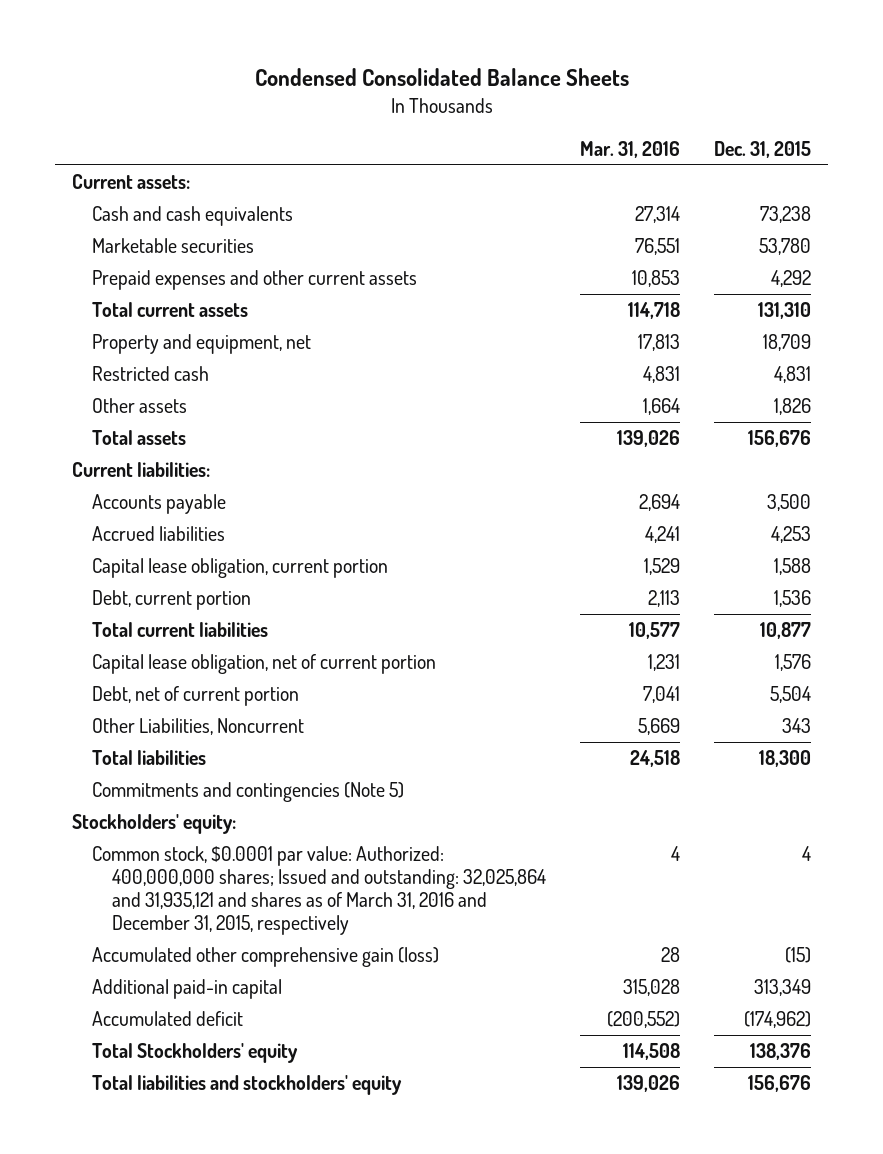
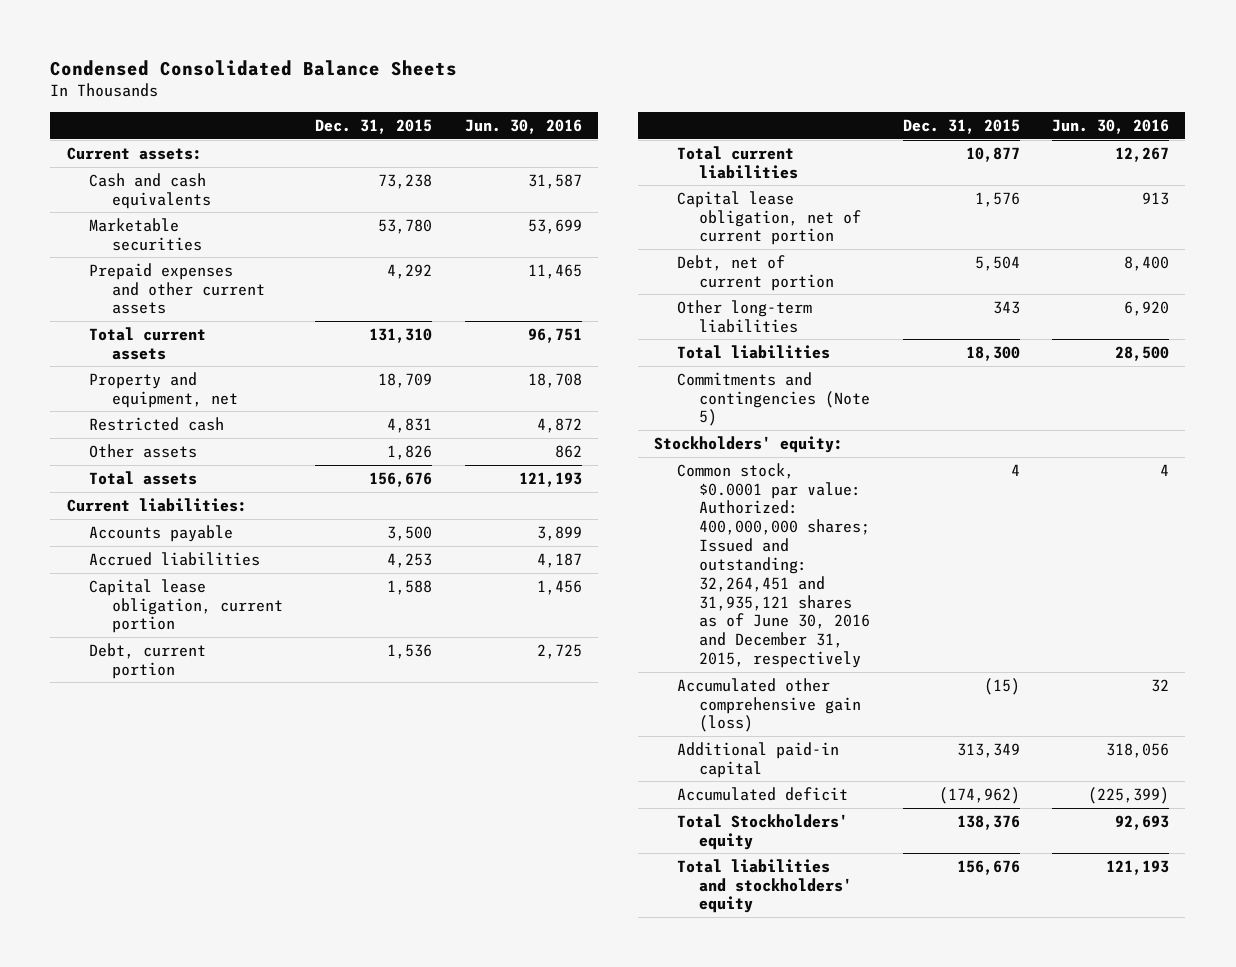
[580,140,681,158] Mar. 31, 2016 -> none
none -> [464,119,582,135] Jun. 30, 2016
[92,718,305,736] Other Liabilities, Noncurrent -> [676,299,812,333] Other long-term liabilities
[92,846,547,935] Common stock, $0.0001 par value: Authorized: 400,000,000 shares; Issued and outstanding: 32,025,864 and 31,935,121 and shares as of March 31, 2016 and December 31, 2015, respectively -> [676,462,870,669] Common stock, $0.0001 par value: Authorized: 400,000,000 shares; Issued and outstanding: 32,264,451 and 31,935,121 shares as of June 30, 2016 and December 31, 2015, respectively

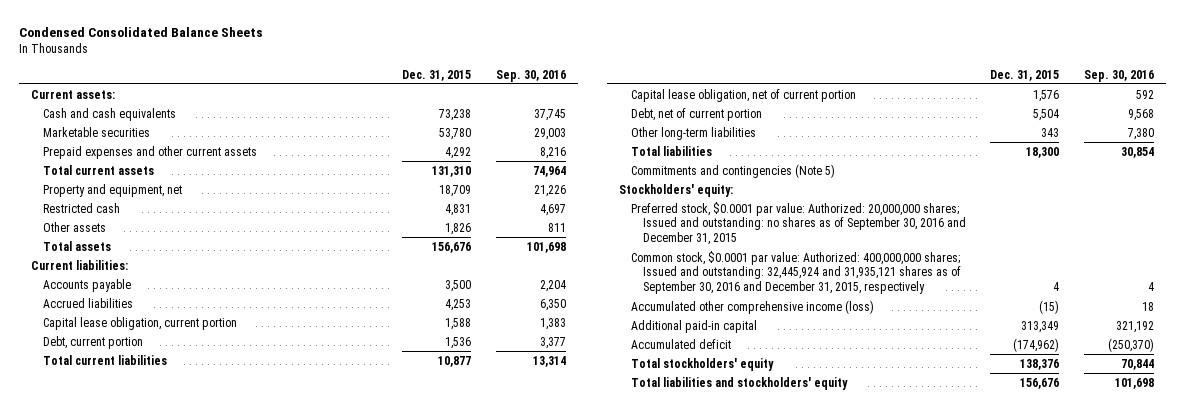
[464,119,582,135] Jun. 30, 2016 -> none
none -> [495,69,566,82] Sep. 30, 2016
none -> [631,201,966,246] Preferred stock, $0.0001 par value: Authorized: 20,000,000 shares; Issued and outstanding: no shares as of September 30, 2016 and December 31, 2015
[676,462,870,669] Common stock, $0.0001 par value: Authorized: 400,000,000 shares; Issued and outstanding: 32,264,451 and 31,935,121 shares as of June 30, 2016 and December 31, 2015, respectively -> [631,250,961,295] Common stock, $0.0001 par value: Authorized: 400,000,000 shares; Issued and outstanding: 32,445,924 and 31,935,121 shares as of September 30, 2016 and December 31, 2015, respectively
[676,677,861,733] Accumulated other comprehensive gain (loss) -> [631,299,875,314] Accumulated other comprehensive income (loss)
[676,813,848,850] Total Stockholders' equity -> [631,357,775,371] Total stockholders' equity

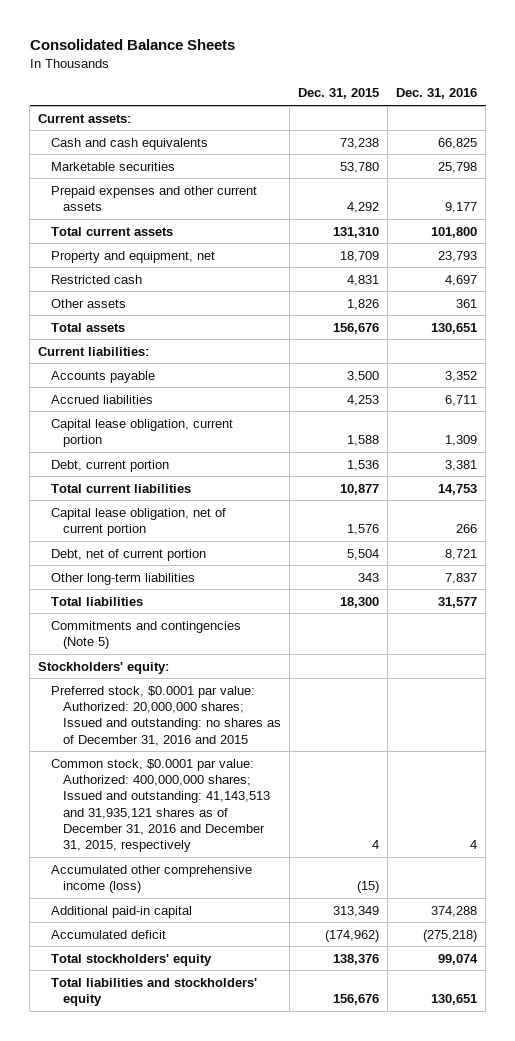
[18,27,263,38] Condensed Consolidated Balance Sheets -> [29,38,235,50] Consolidated Balance Sheets
[495,69,566,82] Sep. 30, 2016 -> none
none -> [396,88,478,100] Dec. 31, 2016
[631,201,966,246] Preferred stock, $0.0001 par value: Authorized: 20,000,000 shares; Issued and outstanding: no shares as of September 30, 2016 and December 31, 2015 -> [50,685,282,746] Preferred stock, $0.0001 par value: Authorized: 20,000,000 shares; Issued and outstanding: no shares as of December 31, 2016 and 2015
[631,250,961,295] Common stock, $0.0001 par value: Authorized: 400,000,000 shares; Issued and outstanding: 32,445,924 and 31,935,121 shares as of September 30, 2016 and December 31, 2015, respectively -> [50,758,271,853] Common stock, $0.0001 par value: Authorized: 400,000,000 shares; Issued and outstanding: 41,143,513 and 31,935,121 shares as of December 31, 2016 and December 31, 2015, respectively

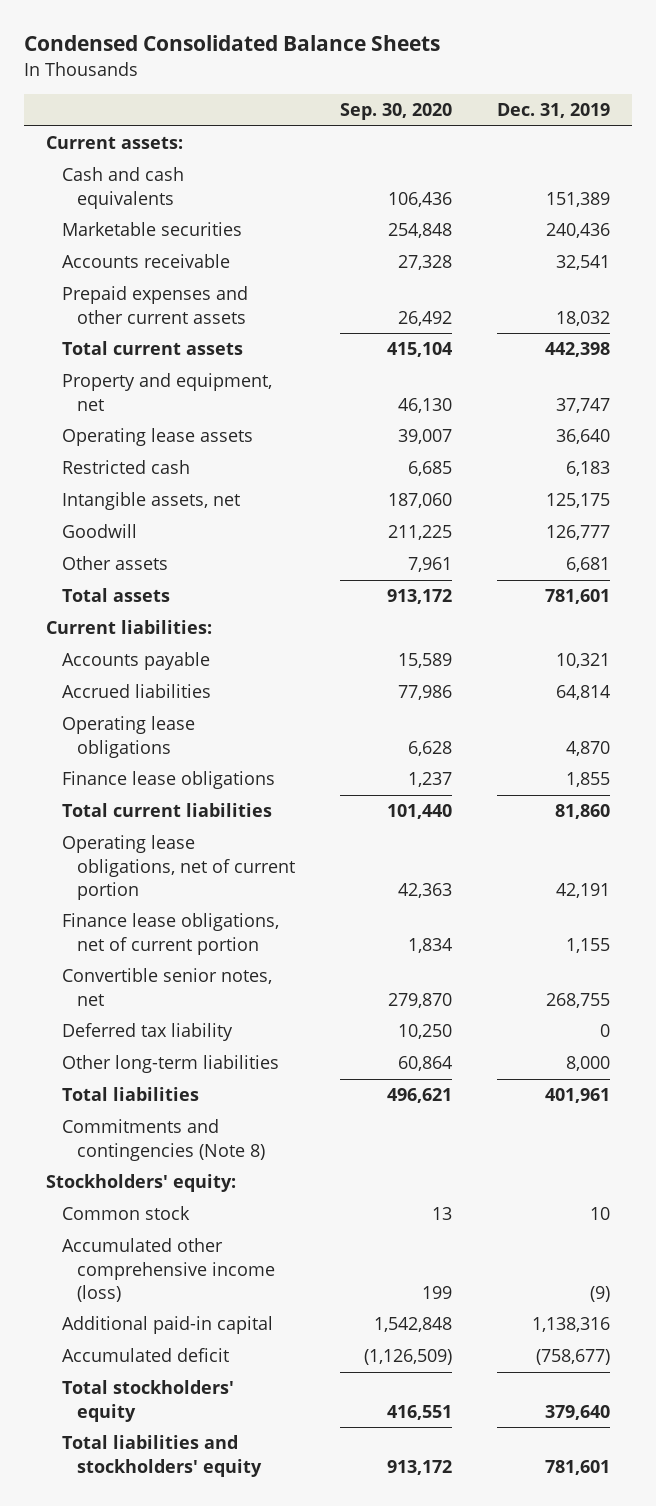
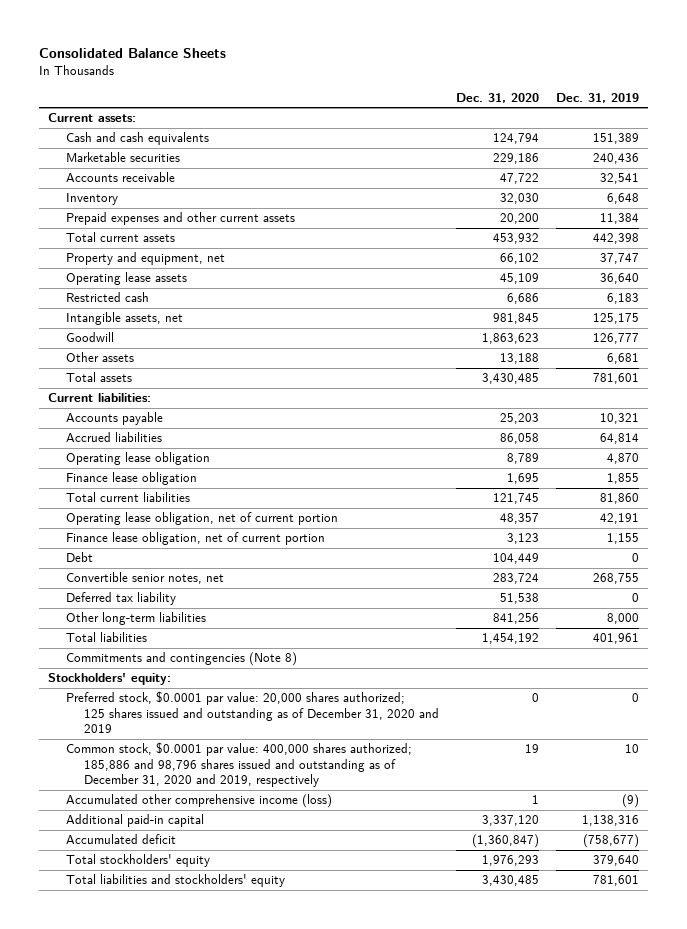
[23,35,440,52] Condensed Consolidated Balance Sheets -> [39,48,227,59] Consolidated Balance Sheets
[339,102,452,120] Sep. 30, 2020 -> none
none -> [456,92,540,103] Dec. 31, 2020
none -> [66,193,119,206] Inventory
[555,310,610,326] 18,032 -> [600,213,640,225] 11,384
[61,716,195,758] Operating lease obligations -> [66,452,211,466] Operating lease obligation
[61,771,275,790] Finance lease obligations -> [66,472,198,486] Finance lease obligation
[61,835,296,900] Operating lease obligations, net of current portion -> [66,512,339,526] Operating lease obligation, net of current portion
[61,913,279,955] Finance lease obligations, net of current portion -> [66,532,326,546] Finance lease obligation, net of current portion
none -> [66,552,94,563] Debt
none -> [66,691,440,733] Preferred stock, $0.0001 par value: 20,000 shares authorized; 125 shares issued and outstanding as of December 31, 2020 and 2019
[61,1206,190,1221] Common stock -> [66,742,413,787] Common stock, $0.0001 par value: 400,000 shares authorized; 185,886 and 98,796 shares issued and outstanding as of December 31, 2020 and 2019, respectively

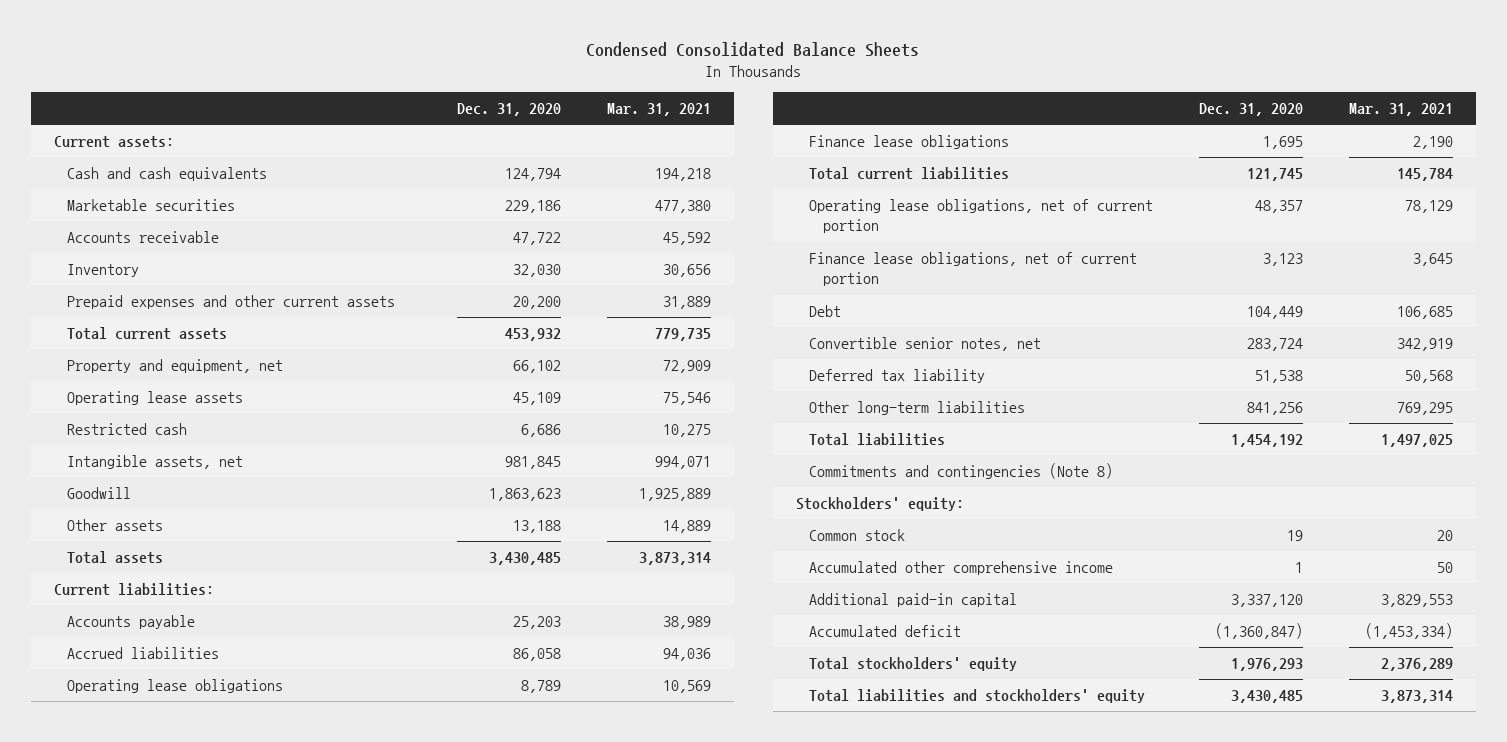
[39,48,227,59] Consolidated Balance Sheets -> [586,42,920,58] Condensed Consolidated Balance Sheets
[556,92,640,103] Dec. 31, 2019 -> none
none -> [606,103,711,117] Mar. 31, 2021
[66,452,211,466] Operating lease obligation -> [67,679,284,694] Operating lease obligations
[66,472,198,486] Finance lease obligation -> [809,135,1010,150] Finance lease obligations
[66,512,339,526] Operating lease obligation, net of current portion -> [809,199,1154,234] Operating lease obligations, net of current portion
[66,532,326,546] Finance lease obligation, net of current portion -> [809,252,1138,287] Finance lease obligations, net of current portion
[66,691,440,733] Preferred stock, $0.0001 par value: 20,000 shares authorized; 125 shares issued and outstanding as of December 31, 2020 and 2019 -> none
[66,742,413,787] Common stock, $0.0001 par value: 400,000 shares authorized; 185,886 and 98,796 shares issued and outstanding as of December 31, 2020 and 2019, respectively -> [809,529,906,542] Common stock
[66,794,333,809] Accumulated other comprehensive income (loss) -> [809,561,1114,576] Accumulated other comprehensive income

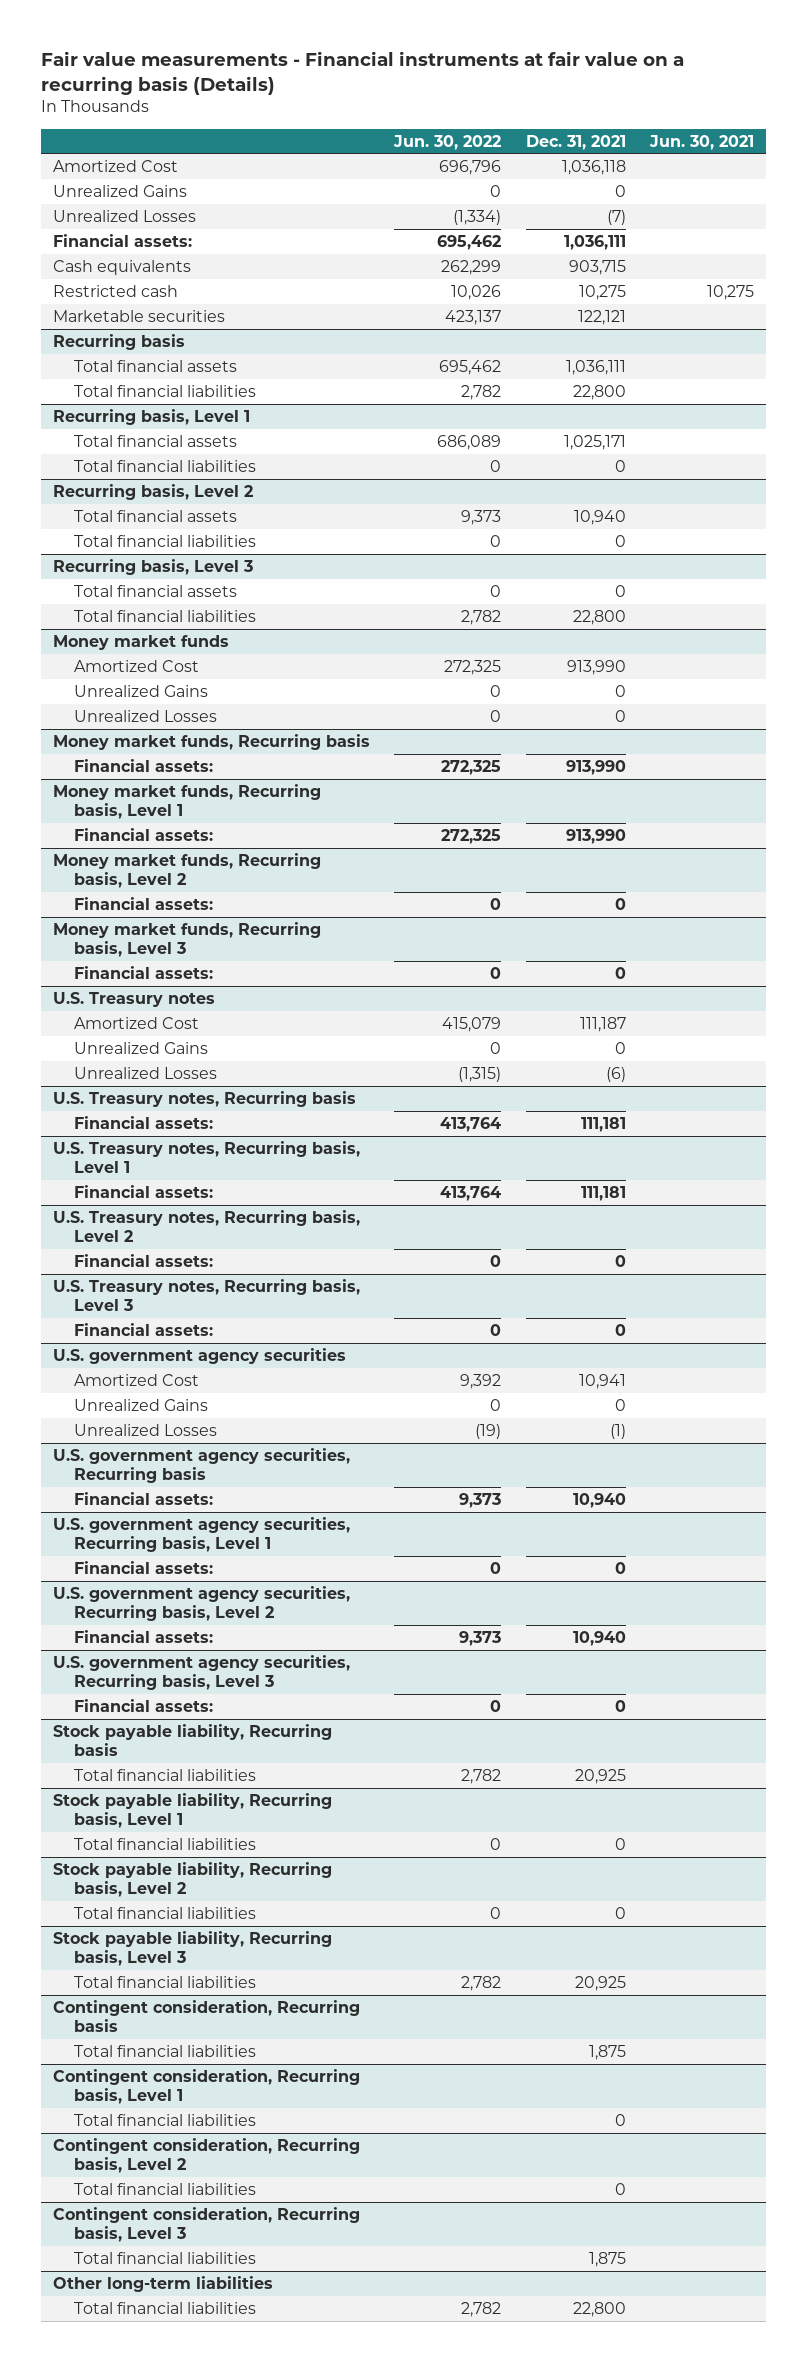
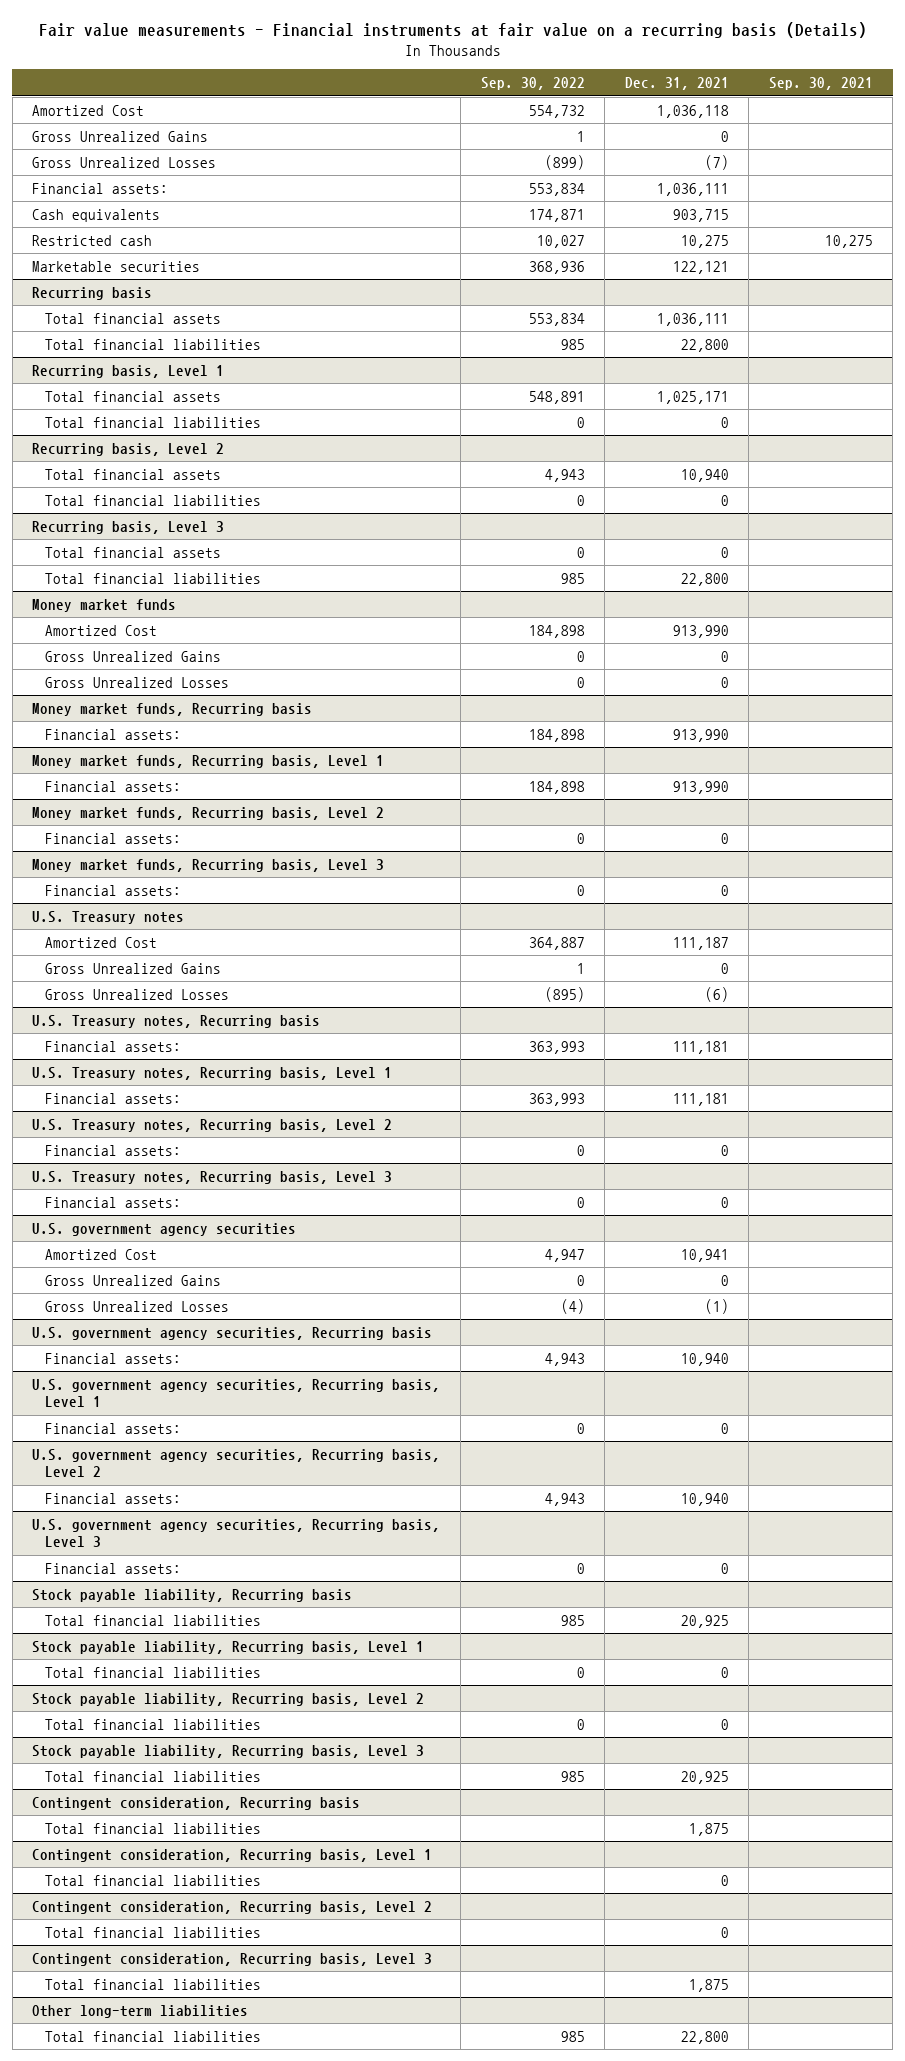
[393,134,502,150] Jun. 30, 2022 -> none
[649,134,755,150] Jun. 30, 2021 -> none
none -> [480,77,585,91] Sep. 30, 2022
none -> [768,77,873,91] Sep. 30, 2021
[53,185,188,198] Unrealized Gains -> [32,130,209,142] Gross Unrealized Gains
[53,210,197,223] Unrealized Losses -> [32,156,217,168] Gross Unrealized Losses
[74,685,209,698] Unrealized Gains -> [45,650,222,662] Gross Unrealized Gains
[74,710,218,723] Unrealized Losses -> [45,676,230,688] Gross Unrealized Losses
[74,1042,209,1055] Unrealized Gains -> [45,962,222,974] Gross Unrealized Gains
[74,1067,218,1080] Unrealized Losses -> [45,988,230,1000] Gross Unrealized Losses
[74,1399,209,1412] Unrealized Gains -> [45,1274,222,1286] Gross Unrealized Gains
[74,1424,218,1437] Unrealized Losses -> [45,1300,230,1312] Gross Unrealized Losses

